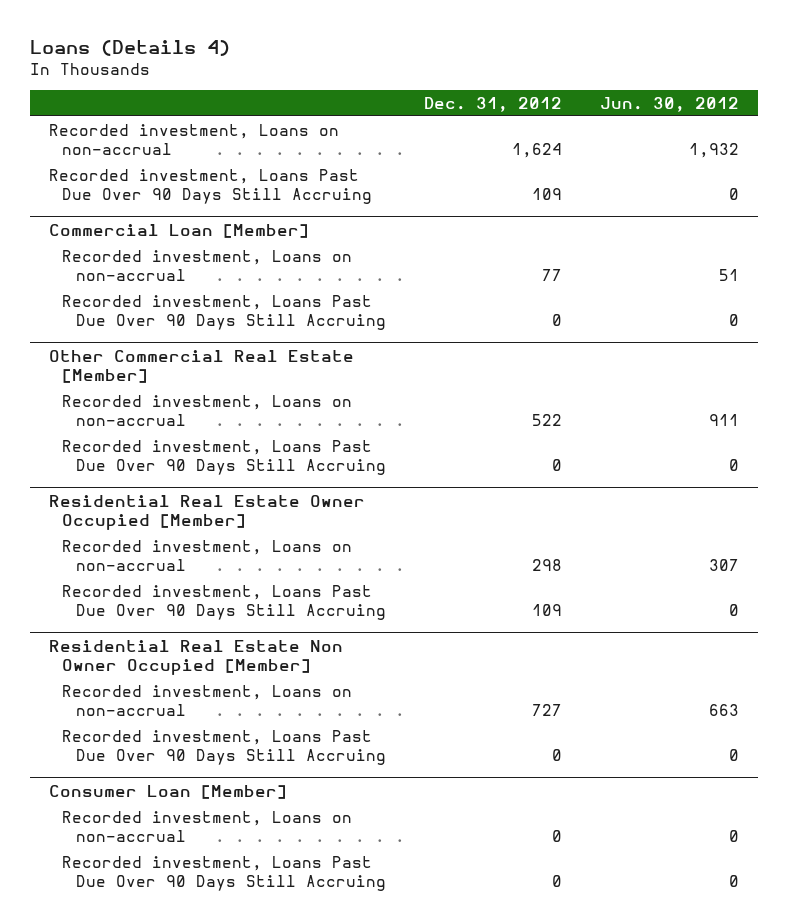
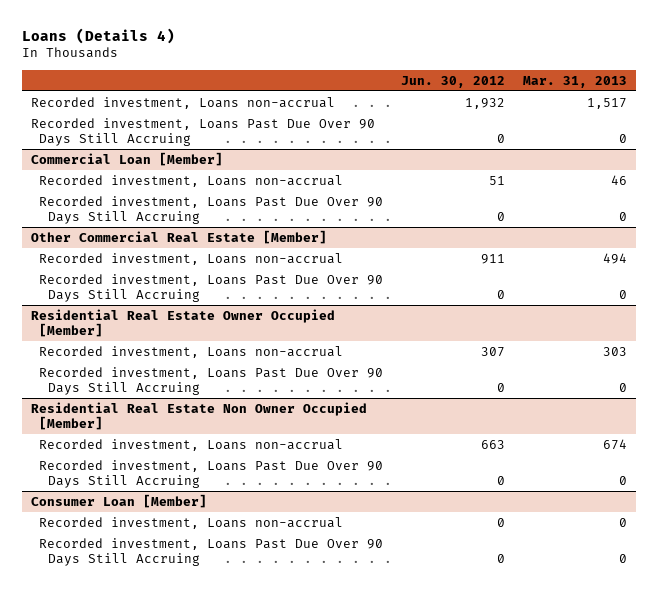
[423,97,562,113] Dec. 31, 2012 -> none
none -> [523,75,628,88] Mar. 31, 2013
[48,123,339,156] Recorded investment, Loans on non-accrual -> [30,96,335,109] Recorded investment, Loans non-accrual
[62,249,353,282] Recorded investment, Loans on non-accrual -> [39,174,344,187] Recorded investment, Loans non-accrual
[62,394,353,427] Recorded investment, Loans on non-accrual -> [39,252,344,265] Recorded investment, Loans non-accrual
[62,539,353,572] Recorded investment, Loans on non-accrual -> [39,345,344,358] Recorded investment, Loans non-accrual
[62,684,353,717] Recorded investment, Loans on non-accrual -> [39,438,344,451] Recorded investment, Loans non-accrual
[62,810,353,843] Recorded investment, Loans on non-accrual -> [39,516,344,529] Recorded investment, Loans non-accrual

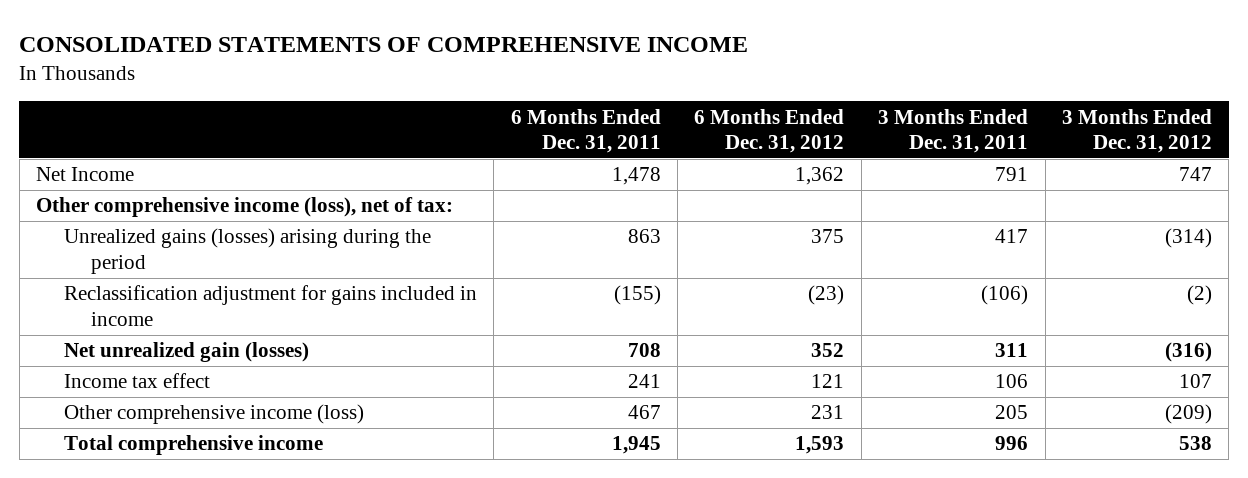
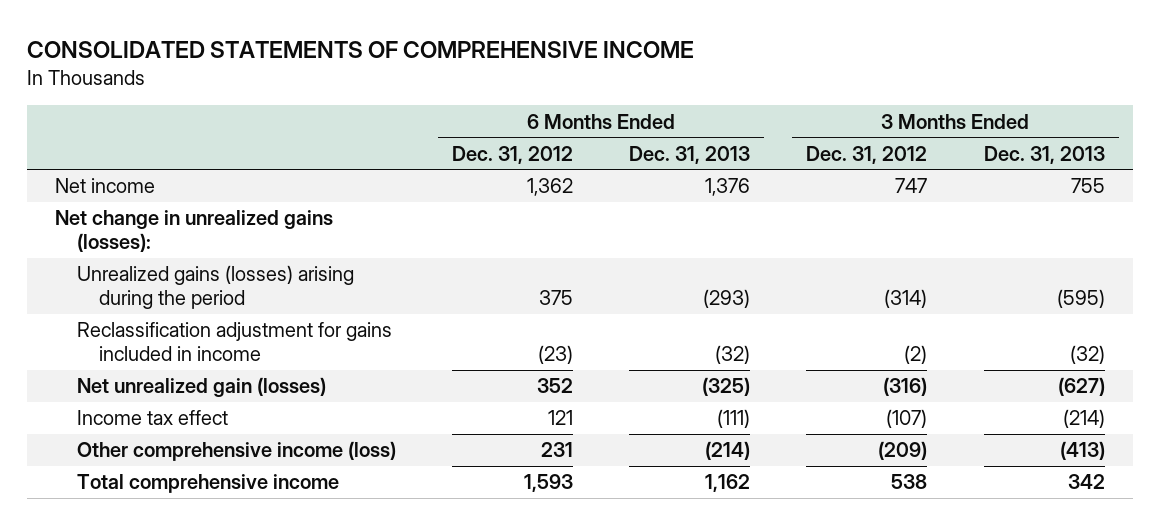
[510,108,661,153] 6 Months Ended Dec. 31, 2011 -> none
[878,108,1029,153] 3 Months Ended Dec. 31, 2011 -> none
none -> [629,145,751,164] Dec. 31, 2013
none -> [983,145,1105,164] Dec. 31, 2013
[36,197,454,218] Other comprehensive income (loss), net of tax: -> none
[36,167,135,182] Net Income -> [54,178,155,194] Net income
none -> [54,210,333,253] Net change in unrealized gains (losses):
[1178,374,1212,389] 107 -> [886,409,928,429] (107)

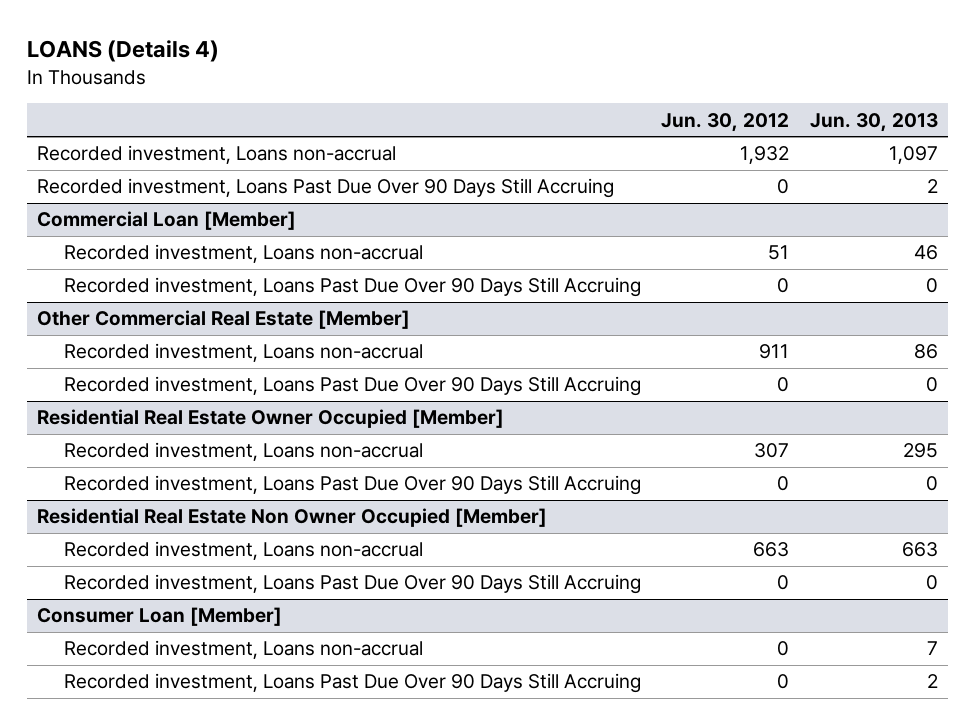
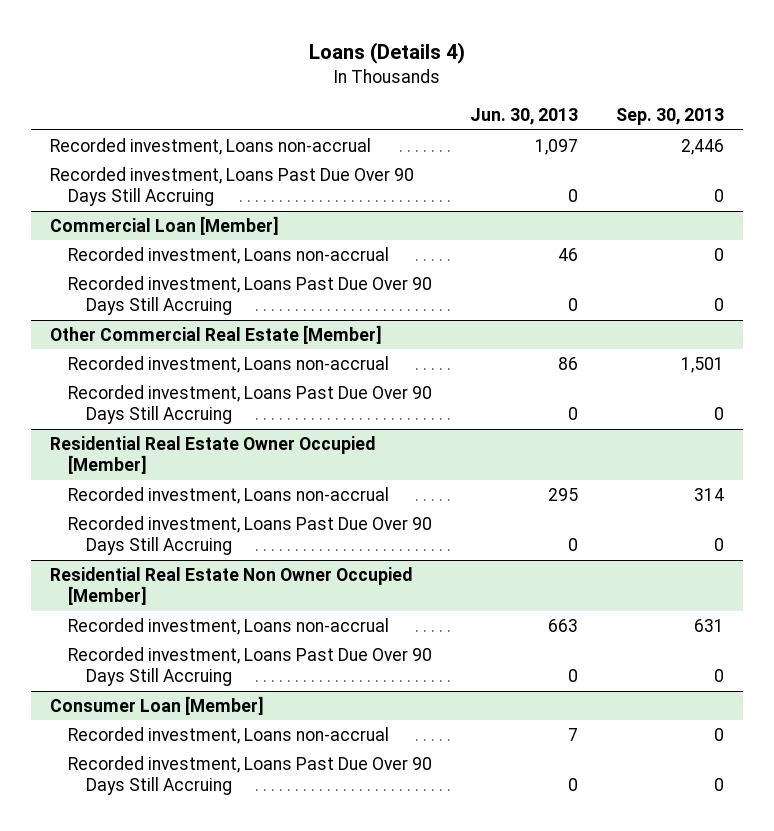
[26,40,219,63] LOANS (Details 4) -> [309,41,466,64] Loans (Details 4)
[661,112,790,132] Jun. 30, 2012 -> none
none -> [615,108,724,126] Sep. 30, 2013
[926,179,938,194] 2 -> [567,189,578,203] 0
[926,674,938,689] 2 -> [567,778,578,792] 0

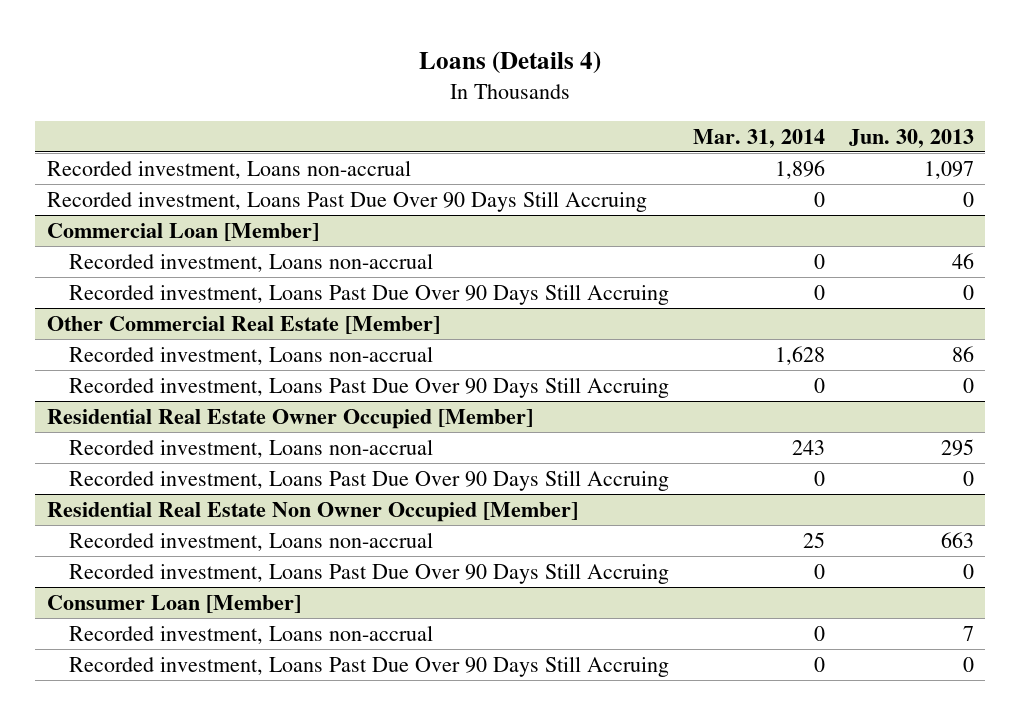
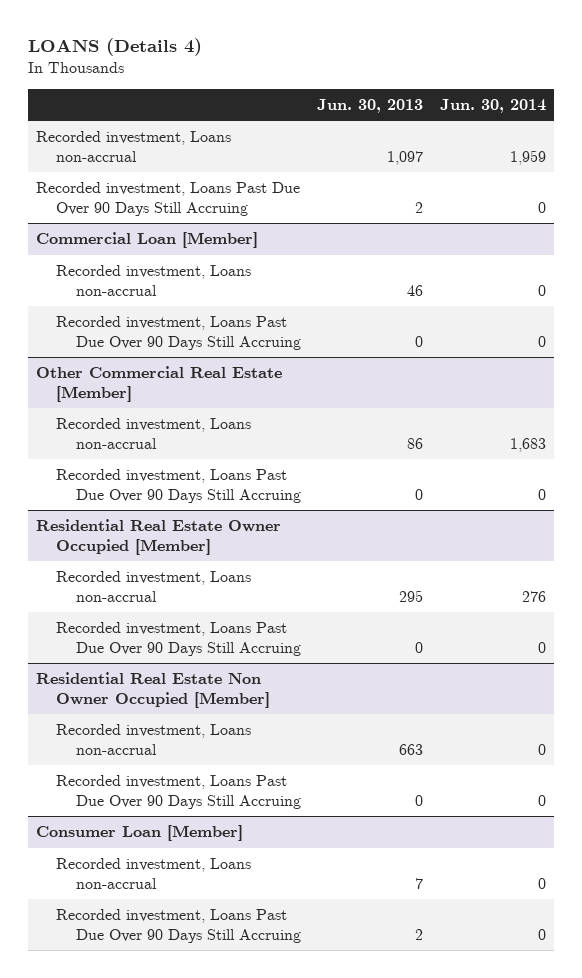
[419,51,602,75] Loans (Details 4) -> [28,38,203,57] LOANS (Details 4)
[692,128,825,148] Mar. 31, 2014 -> none
none -> [439,98,546,113] Jun. 30, 2014
[962,191,974,207] 0 -> [415,201,424,213] 2
[962,656,974,672] 0 -> [415,928,424,940] 2

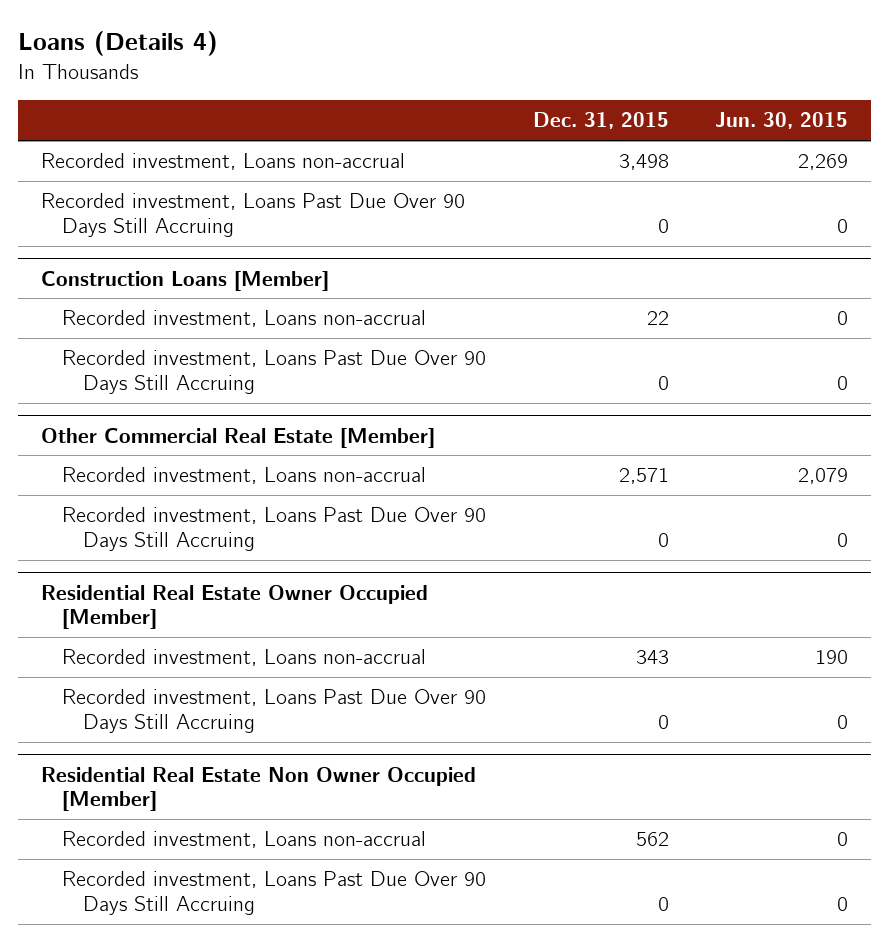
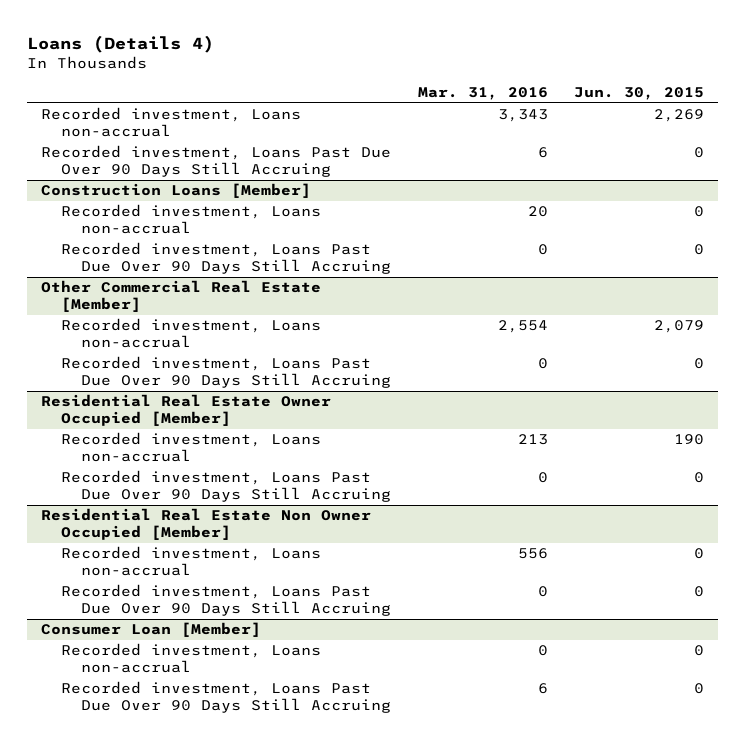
[532,112,669,130] Dec. 31, 2015 -> none
none -> [417,87,548,101] Mar. 31, 2016
none -> [40,622,261,638] Consumer Loan [Member]
none -> [60,643,321,674] Recorded investment, Loans non-accrual
none -> [60,681,391,714] Recorded investment, Loans Past Due Over 90 Days Still Accruing

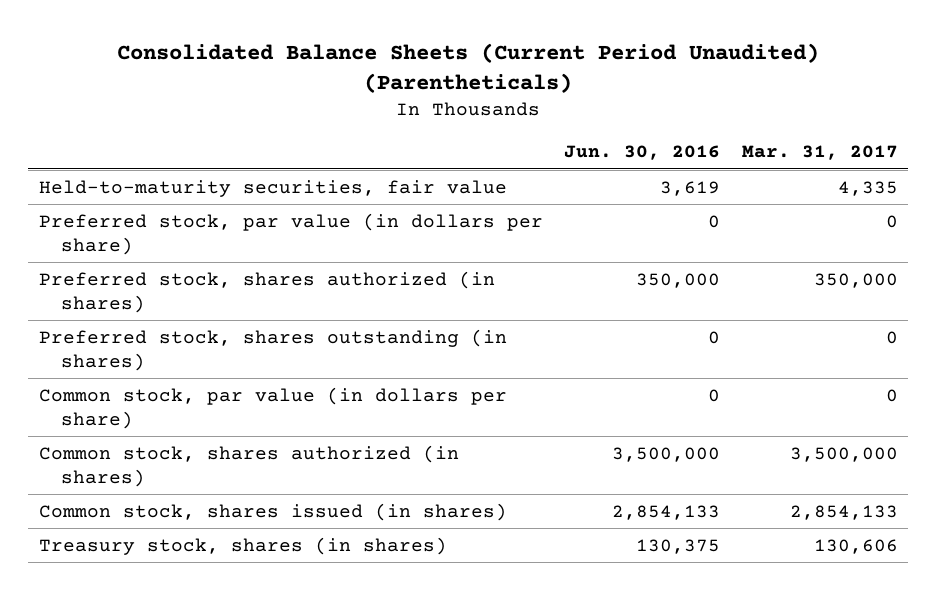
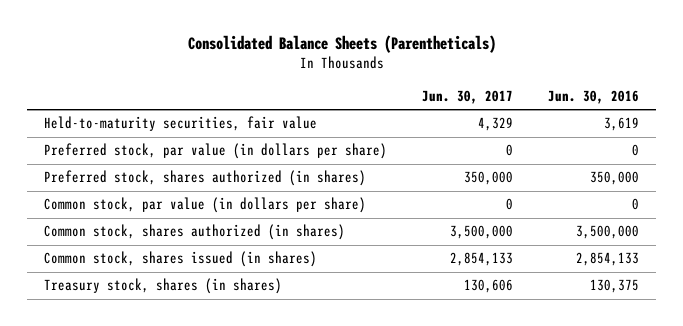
[117,42,820,93] Consolidated Balance Sheets (Current Period Unaudited) (Parentheticals) -> [187,34,496,53] Consolidated Balance Sheets (Parentheticals)
[741,145,898,161] Mar. 31, 2017 -> none
none -> [422,89,514,104] Jun. 30, 2017
[39,328,508,371] Preferred stock, shares outstanding (in shares) -> none

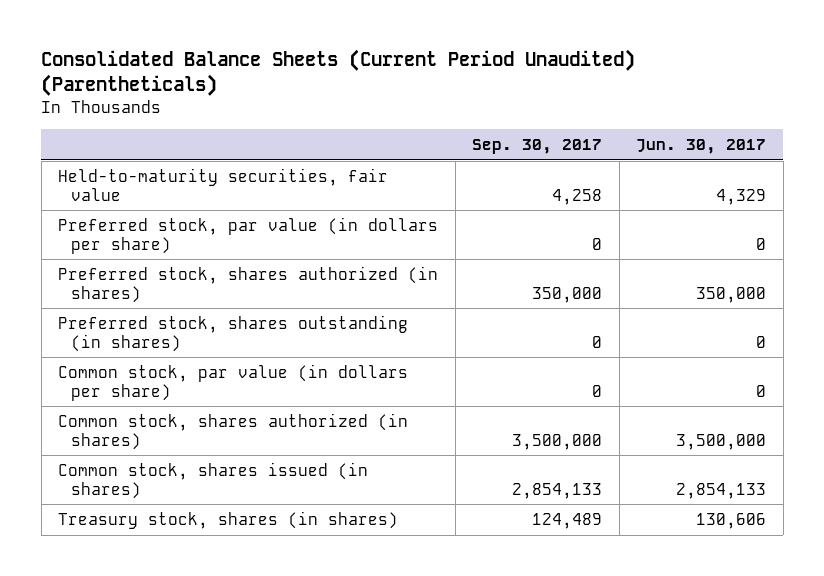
[187,34,496,53] Consolidated Balance Sheets (Parentheticals) -> [41,49,636,97] Consolidated Balance Sheets (Current Period Unaudited) (Parentheticals)
[547,89,639,104] Jun. 30, 2016 -> none
none -> [472,139,603,155] Sep. 30, 2017
none -> [58,314,409,352] Preferred stock, shares outstanding (in shares)

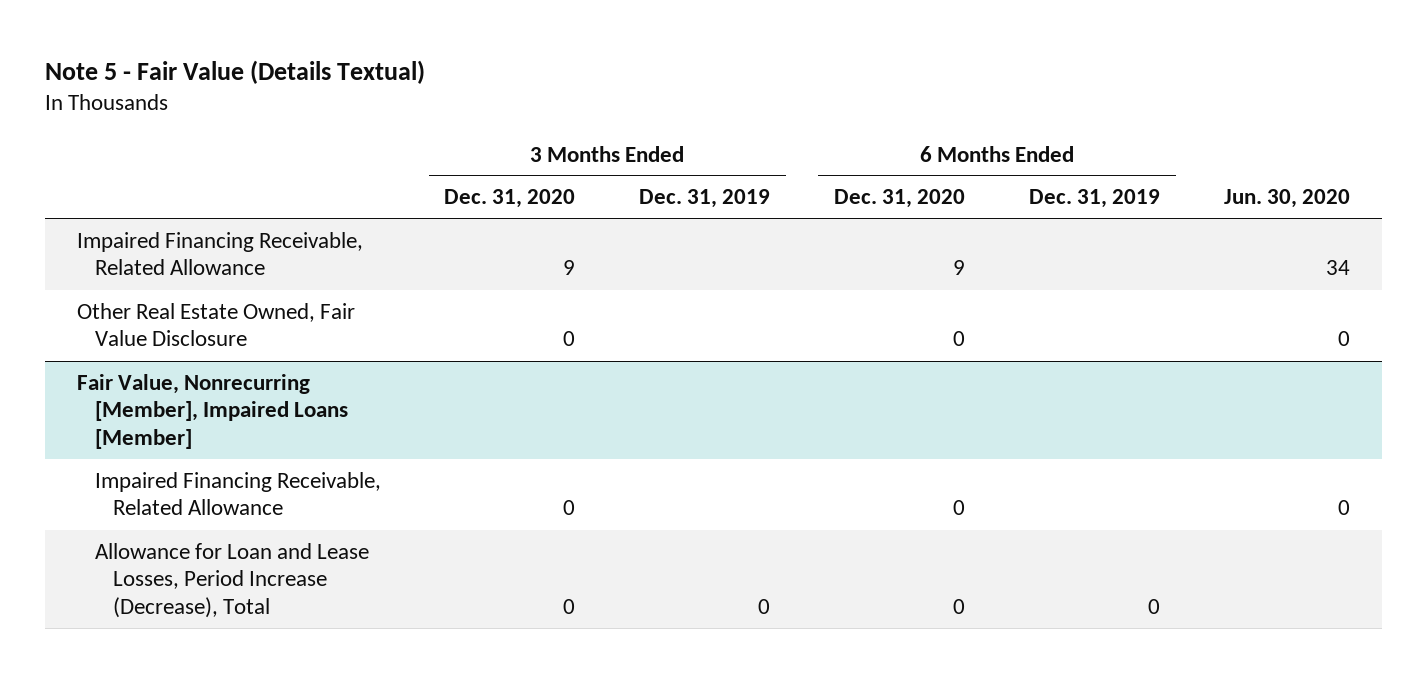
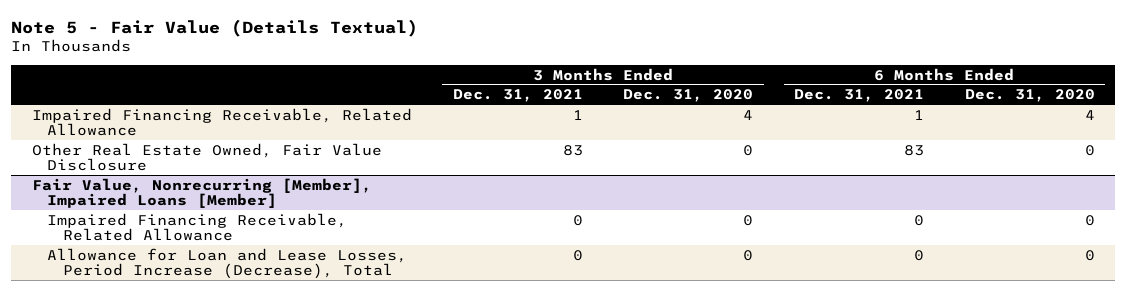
[639,189,771,209] Dec. 31, 2019 -> none
[1028,189,1160,209] Dec. 31, 2019 -> none
[1223,189,1350,209] Jun. 30, 2020 -> none
none -> [452,89,583,103] Dec. 31, 2021
none -> [794,89,925,103] Dec. 31, 2021
[563,260,576,276] 9 -> [743,109,754,120] 4
[953,260,966,276] 9 -> [1084,109,1095,120] 4

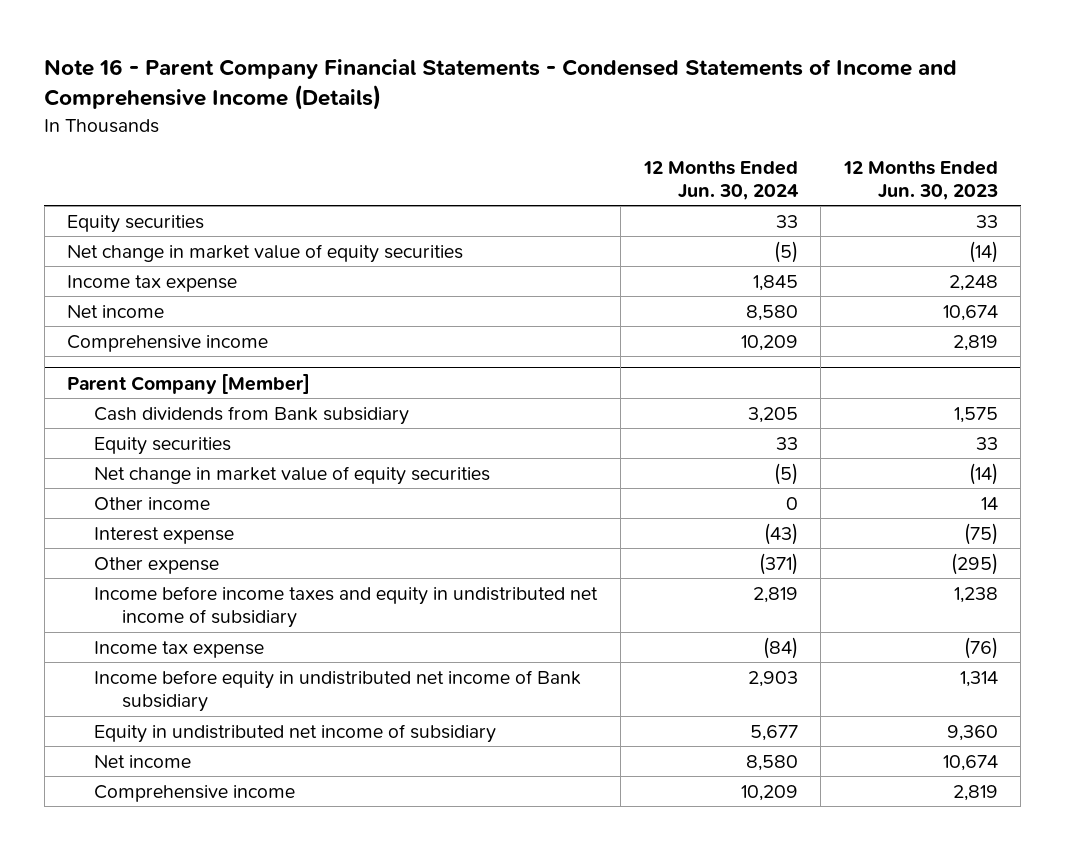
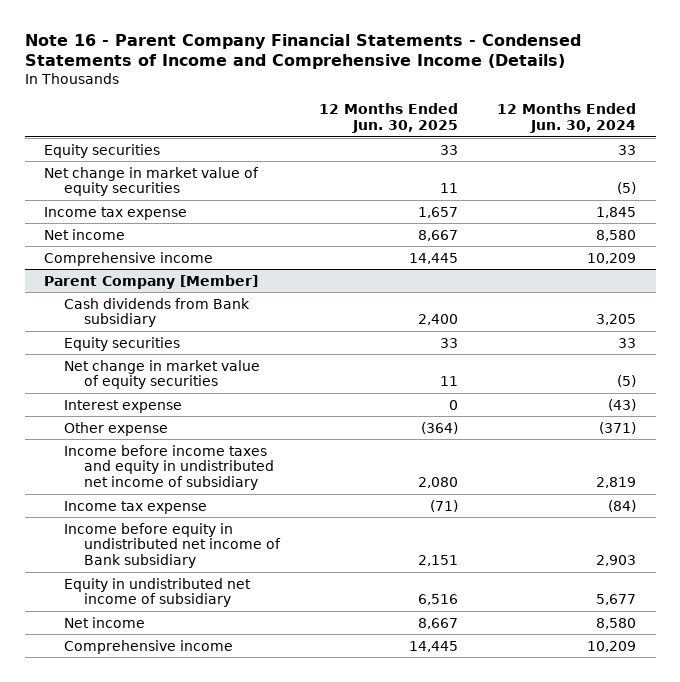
[842,160,998,200] 12 Months Ended Jun. 30, 2023 -> none
none -> [319,103,459,133] 12 Months Ended Jun. 30, 2025
[94,496,211,510] Other income -> none

